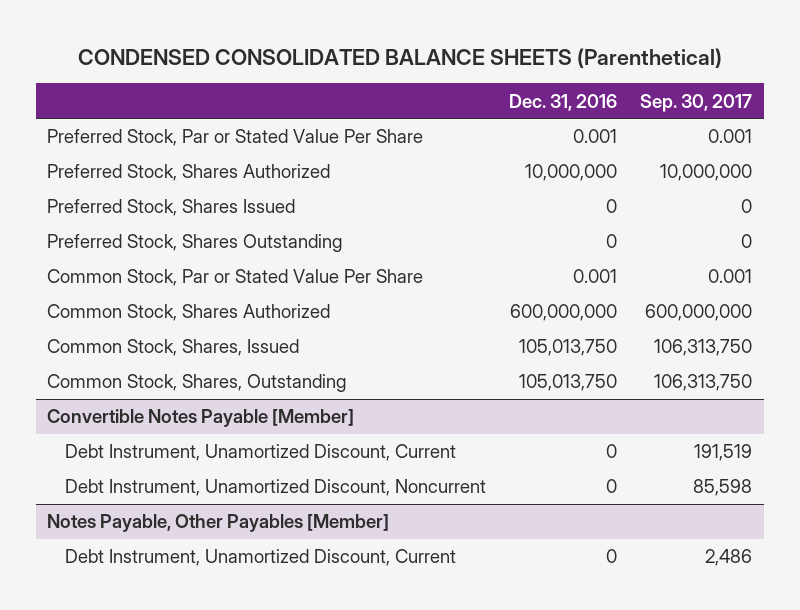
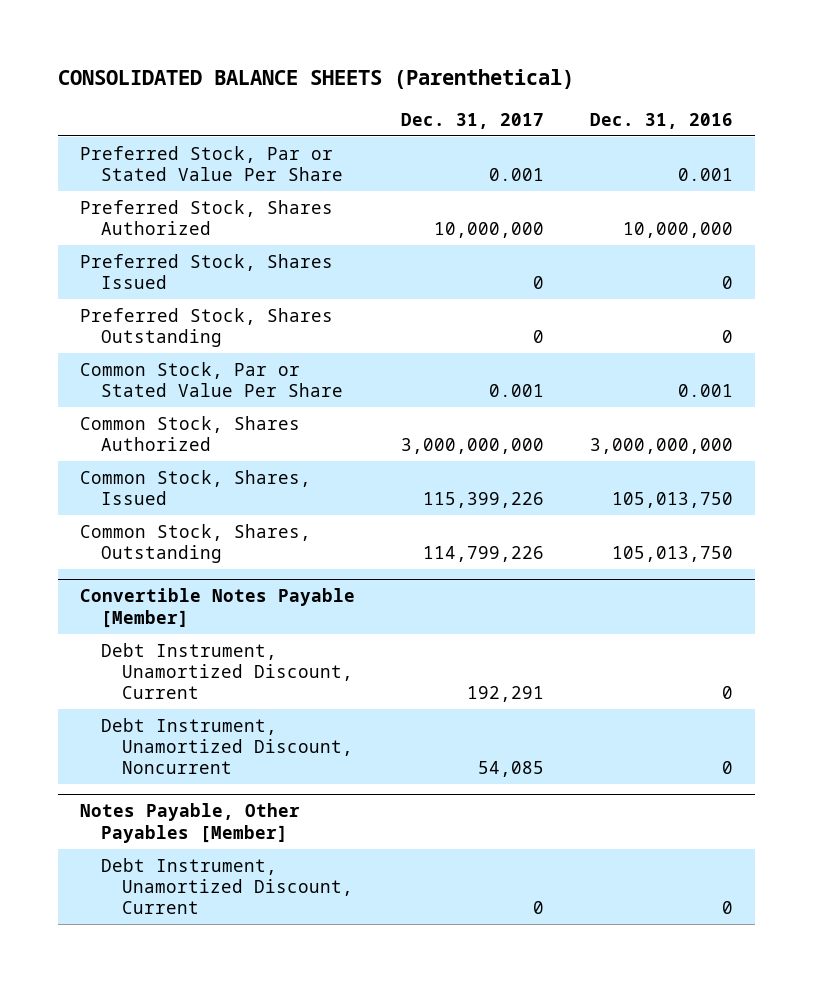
[77,47,722,68] CONDENSED CONSOLIDATED BALANCE SHEETS (Parenthetical) -> [57,69,574,90] CONSOLIDATED BALANCE SHEETS (Parenthetical)
[640,93,753,112] Sep. 30, 2017 -> none
none -> [401,112,545,129] Dec. 31, 2017
[510,304,618,322] 600,000,000 -> [589,438,733,455] 3,000,000,000

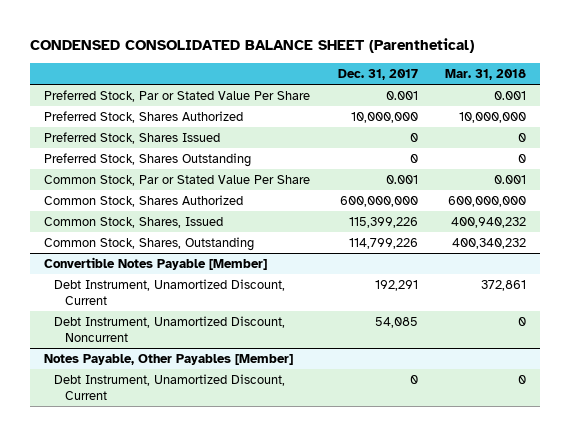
[57,69,574,90] CONSOLIDATED BALANCE SHEETS (Parenthetical) -> [30,38,475,54] CONDENSED CONSOLIDATED BALANCE SHEET (Parenthetical)
[589,112,733,129] Dec. 31, 2016 -> none
none -> [445,69,527,81] Mar. 31, 2018
[401,438,545,455] 3,000,000,000 -> [339,196,418,208] 600,000,000

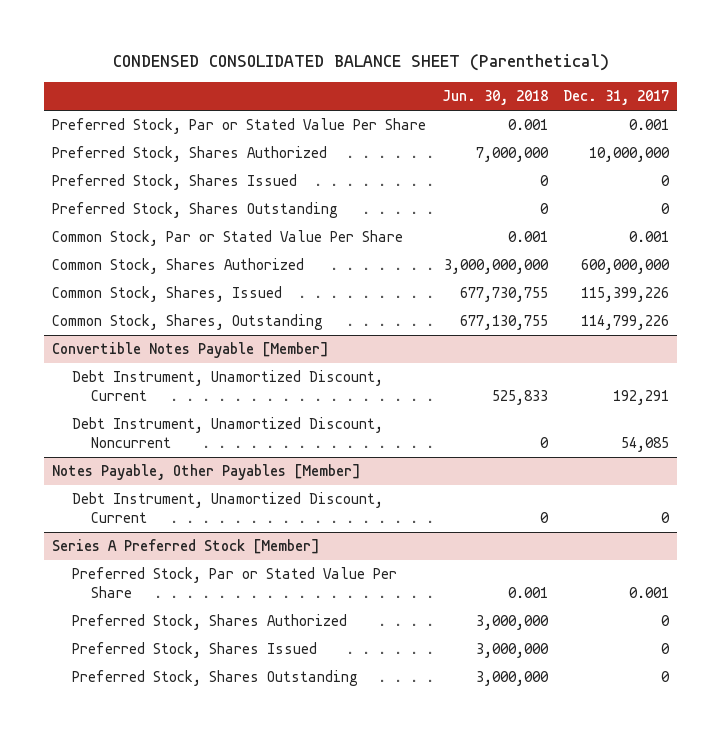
[445,69,527,81] Mar. 31, 2018 -> none
none -> [441,90,548,106] Jun. 30, 2018
none -> [52,539,321,555] Series A Preferred Stock [Member]
none -> [71,567,397,598] Preferred Stock, Par or Stated Value Per Share
none -> [71,614,347,631] Preferred Stock, Shares Authorized
none -> [71,642,317,659] Preferred Stock, Shares Issued
none -> [71,670,358,687] Preferred Stock, Shares Outstanding

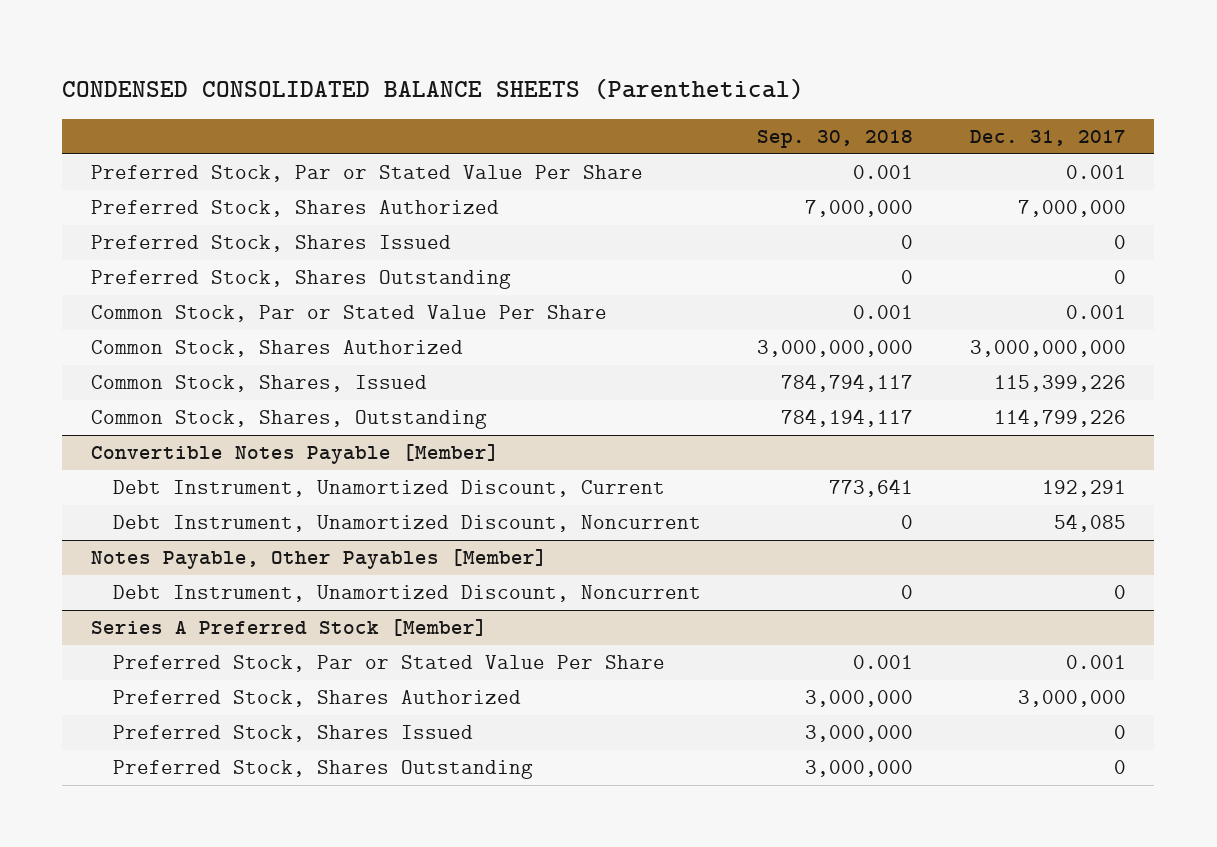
[112,54,609,72] CONDENSED CONSOLIDATED BALANCE SHEET (Parenthetical) -> [62,77,805,100] CONDENSED CONSOLIDATED BALANCE SHEETS (Parenthetical)
[441,90,548,106] Jun. 30, 2018 -> none
none -> [757,129,914,148] Sep. 30, 2018
[589,147,671,163] 10,000,000 -> [1018,200,1127,218] 7,000,000
[581,259,671,275] 600,000,000 -> [970,340,1127,358] 3,000,000,000
[71,492,383,523] Debt Instrument, Unamortized Discount, Current -> [112,585,701,603] Debt Instrument, Unamortized Discount, Noncurrent
[661,615,671,627] 0 -> [1018,690,1127,708] 3,000,000

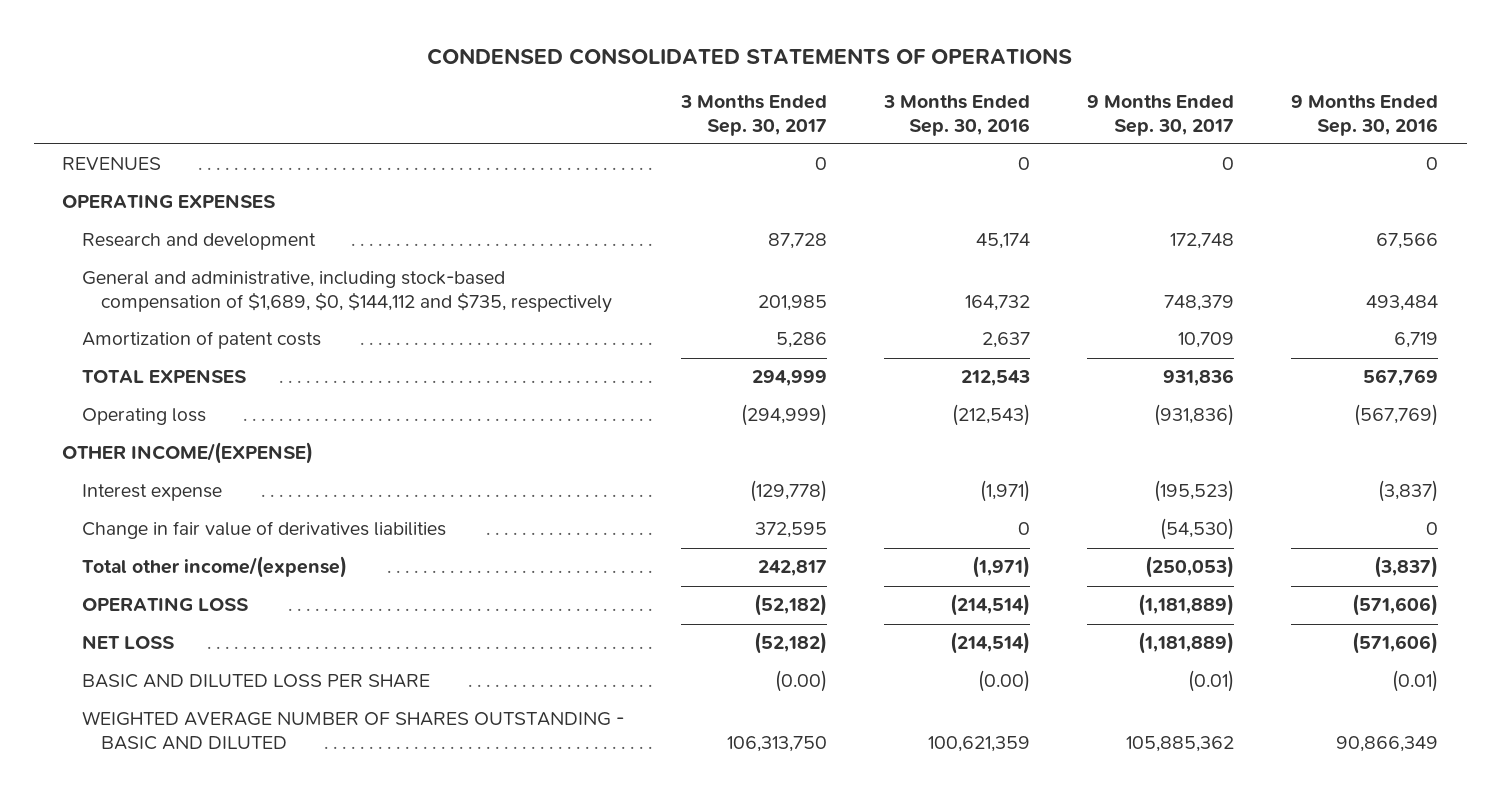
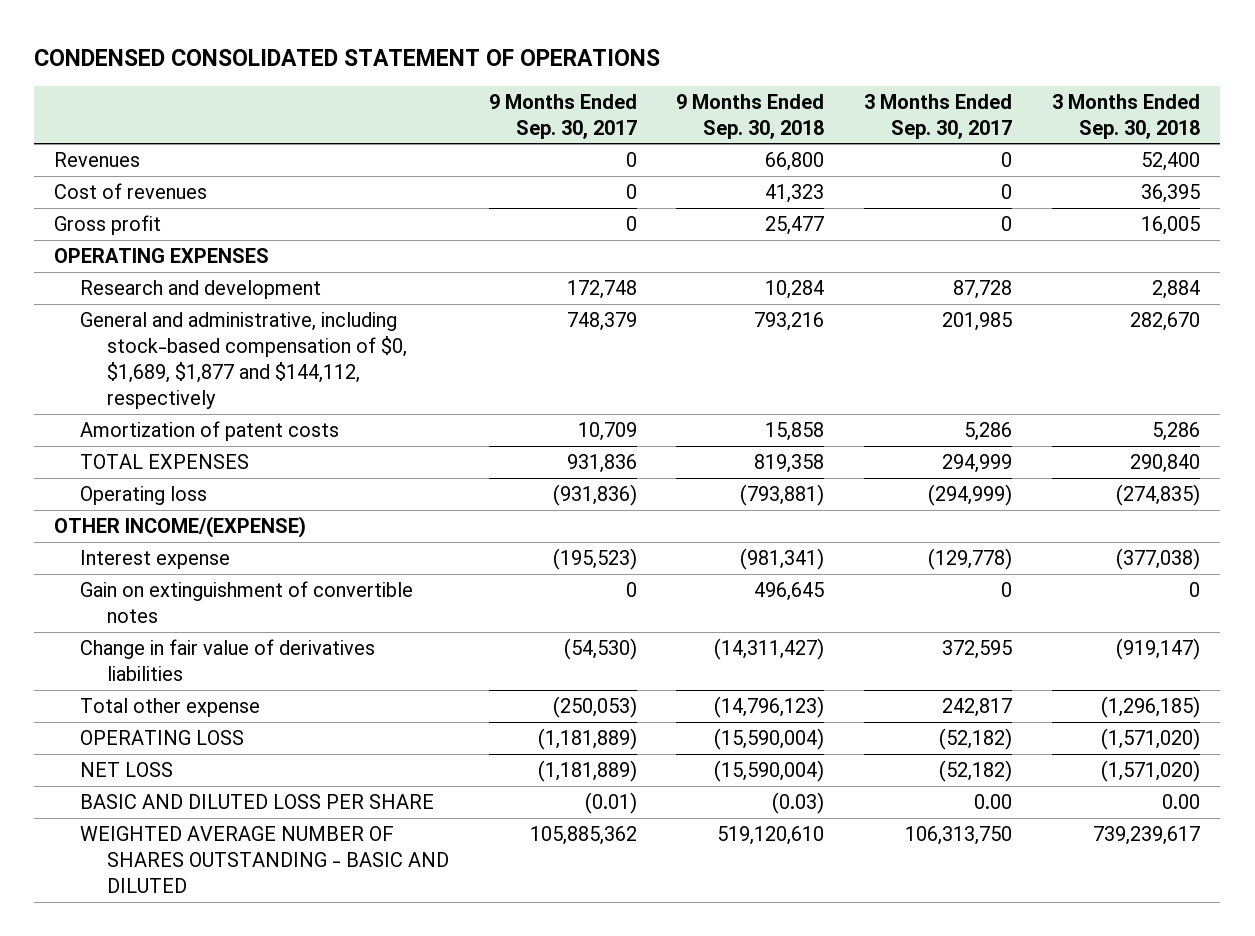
[427,47,1073,65] CONDENSED CONSOLIDATED STATEMENTS OF OPERATIONS -> [34,48,661,66] CONDENSED CONSOLIDATED STATEMENT OF OPERATIONS
[882,95,1030,136] 3 Months Ended Sep. 30, 2016 -> none
[1291,95,1439,136] 9 Months Ended Sep. 30, 2016 -> none
none -> [676,93,825,139] 9 Months Ended Sep. 30, 2018
none -> [1052,93,1201,139] 3 Months Ended Sep. 30, 2018
[62,157,162,171] REVENUES -> [54,151,141,167] Revenues
none -> [54,182,208,199] Cost of revenues
none -> [54,214,162,235] Gross profit
[81,271,612,313] General and administrative, including stock-based compensation of $1,689, $0, $144,112 and $735, respectively -> [80,311,407,410] General and administrative, including stock-based compensation of $0, $1,689, $1,877 and $144,112, respectively
none -> [80,580,414,623] Gain on extinguishment of convertible notes
[81,556,347,579] Total other income/(expense) -> [80,697,261,717] Total other expense
[774,670,827,693] (0.00) -> [974,793,1013,809] 0.00

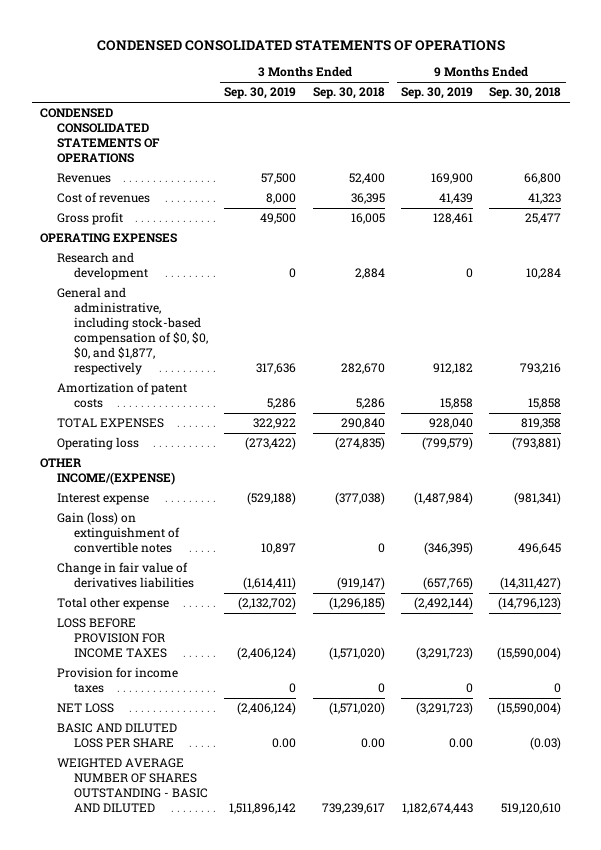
[34,48,661,66] CONDENSED CONSOLIDATED STATEMENT OF OPERATIONS -> [96,40,505,52] CONDENSED CONSOLIDATED STATEMENTS OF OPERATIONS
[488,93,637,139] 9 Months Ended Sep. 30, 2017 -> none
[864,93,1013,139] 3 Months Ended Sep. 30, 2017 -> none
none -> [224,87,297,100] Sep. 30, 2019
none -> [401,87,474,100] Sep. 30, 2019
none -> [39,108,160,164] CONDENSED CONSOLIDATED STATEMENTS OF OPERATIONS
[80,311,407,410] General and administrative, including stock-based compensation of $0, $1,689, $1,877 and $144,112, respectively -> [56,287,208,375] General and administrative, including stock-based compensation of $0, $0, $0, and $1,877, respectively
[80,580,414,623] Gain on extinguishment of convertible notes -> [56,512,180,554] Gain (loss) on extinguishment of convertible notes
[80,729,245,745] OPERATING LOSS -> [56,618,167,659] LOSS BEFORE PROVISION FOR INCOME TAXES
none -> [56,667,178,694] Provision for income taxes

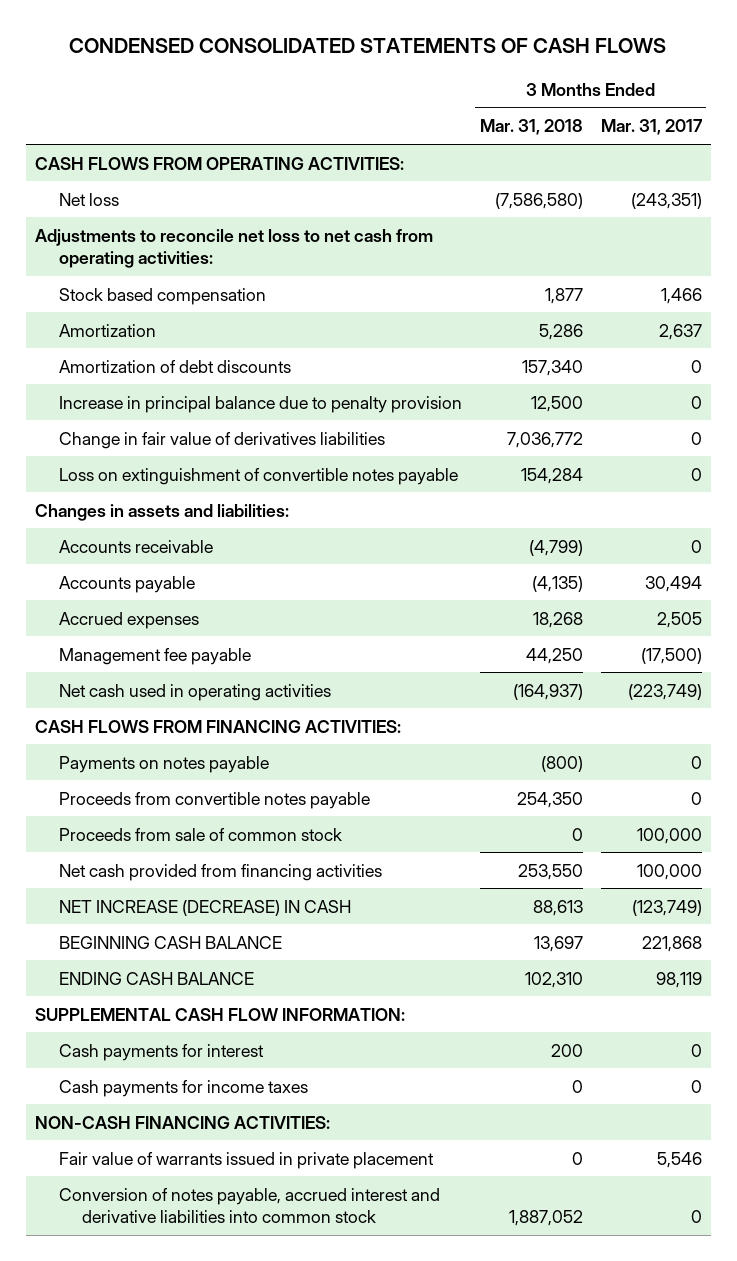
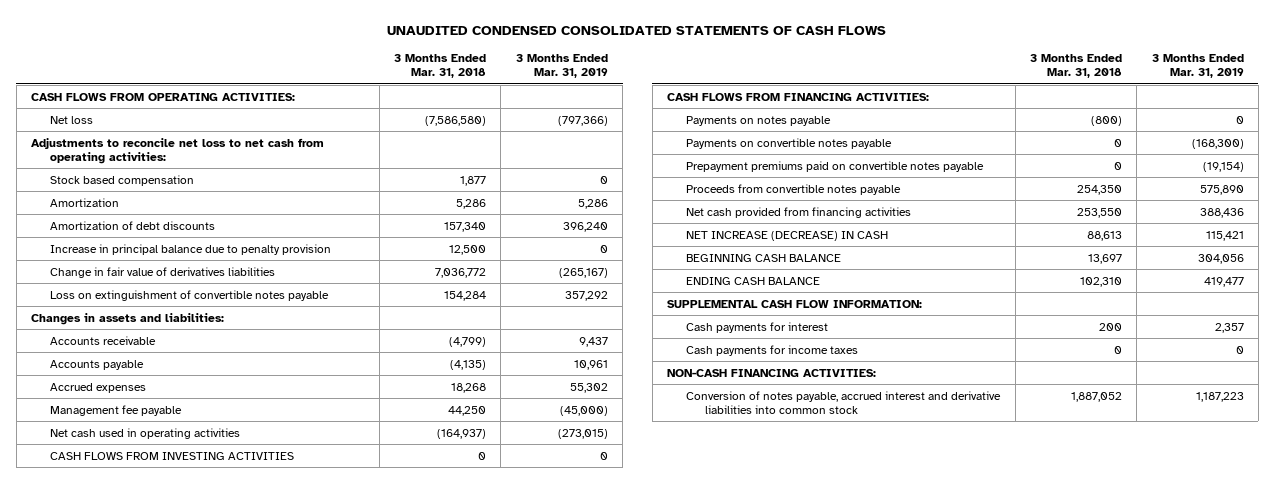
[69,38,667,54] CONDENSED CONSOLIDATED STATEMENTS OF CASH FLOWS -> [387,25,887,35] UNAUDITED CONDENSED CONSOLIDATED STATEMENTS OF CASH FLOWS
[600,119,703,136] Mar. 31, 2017 -> none
none -> [515,54,608,79] 3 Months Ended Mar. 31, 2019
none -> [50,451,295,460] CASH FLOWS FROM INVESTING ACTIVITIES
none -> [686,137,893,149] Payments on convertible notes payable
none -> [686,160,985,172] Prepayment premiums paid on convertible notes payable
[58,827,342,841] Proceeds from sale of common stock -> none
[58,1151,434,1169] Fair value of warrants issued in private placement -> none

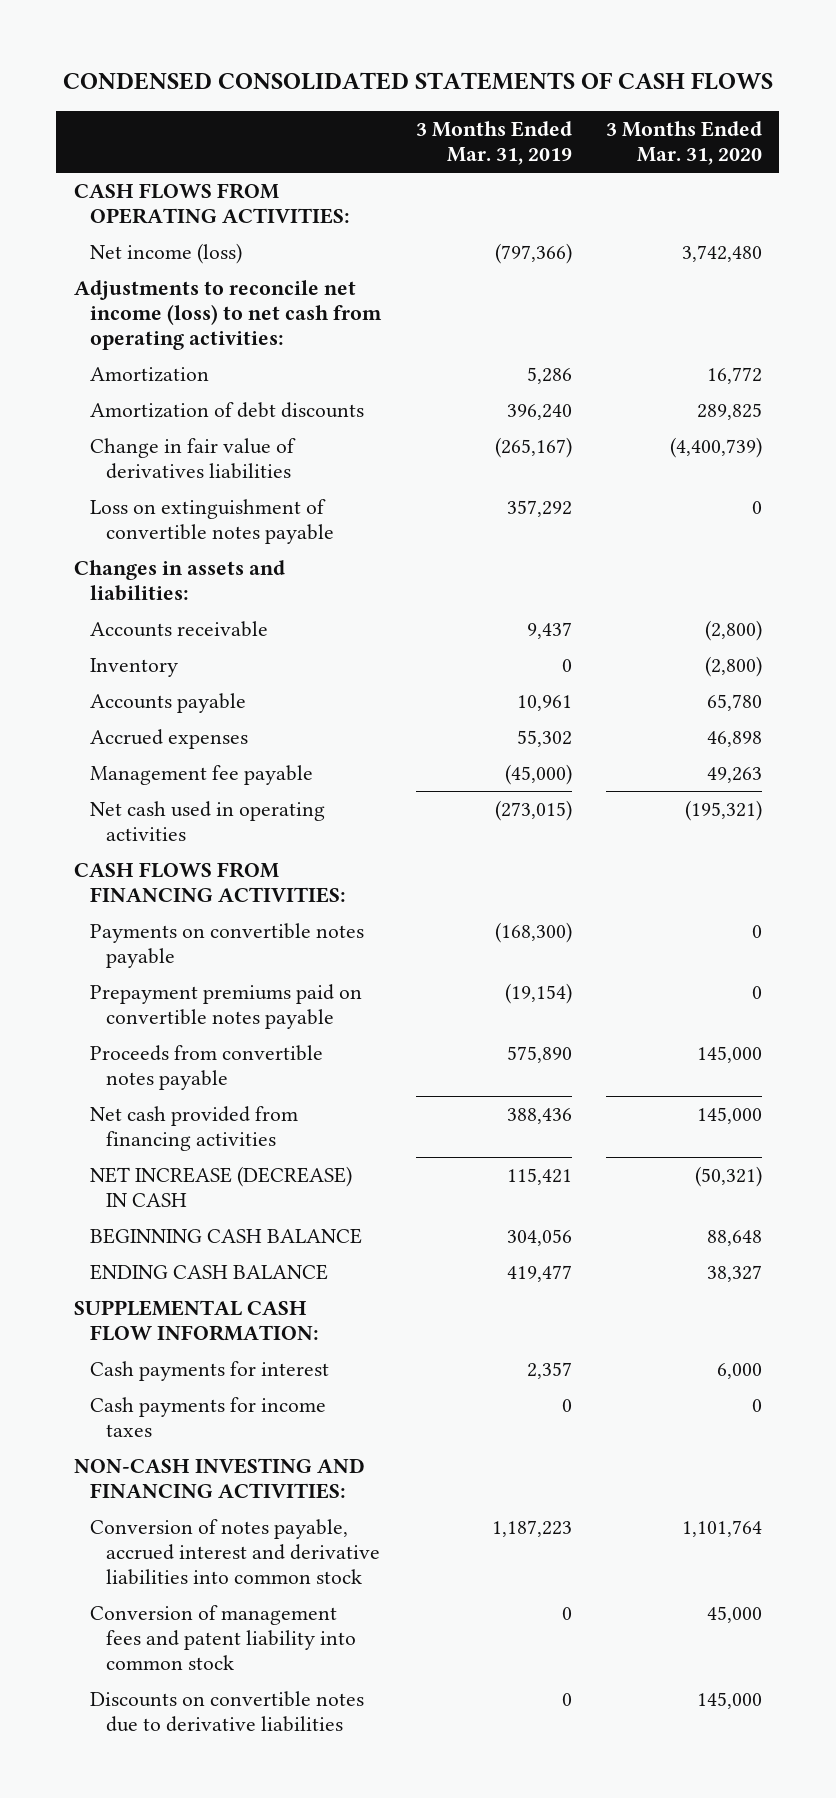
[387,25,887,35] UNAUDITED CONDENSED CONSOLIDATED STATEMENTS OF CASH FLOWS -> [62,72,773,91] CONDENSED CONSOLIDATED STATEMENTS OF CASH FLOWS
[393,54,486,79] 3 Months Ended Mar. 31, 2018 -> none
none -> [606,120,763,165] 3 Months Ended Mar. 31, 2020
[50,174,195,186] Stock based compensation -> none
[50,115,94,124] Net loss -> [90,243,243,265] Net income (loss)
[31,137,325,164] Adjustments to reconcile net loss to net cash from operating activities: -> [73,280,383,351] Adjustments to reconcile net income (loss) to net cash from operating activities:
[50,243,332,255] Increase in principal balance due to penalty provision -> none
none -> [90,658,179,678] Inventory
[50,451,295,460] CASH FLOWS FROM INVESTING ACTIVITIES -> none
[686,115,832,126] Payments on notes payable -> none
[667,368,877,377] NON-CASH FINANCING ACTIVITIES: -> [73,1458,365,1500] NON-CASH INVESTING AND FINANCING ACTIVITIES:
none -> [90,1605,357,1671] Conversion of management fees and patent liability into common stock
none -> [90,1691,365,1733] Discounts on convertible notes due to derivative liabilities

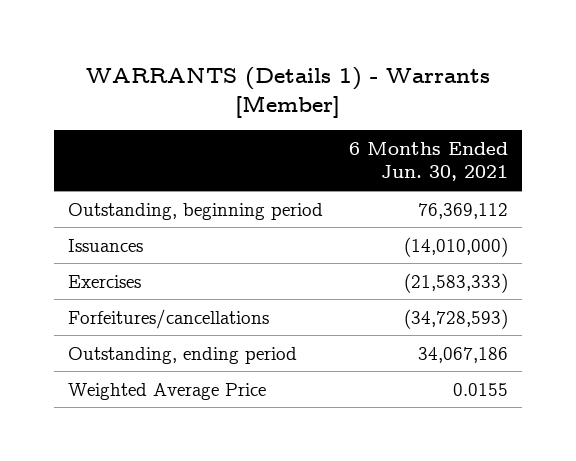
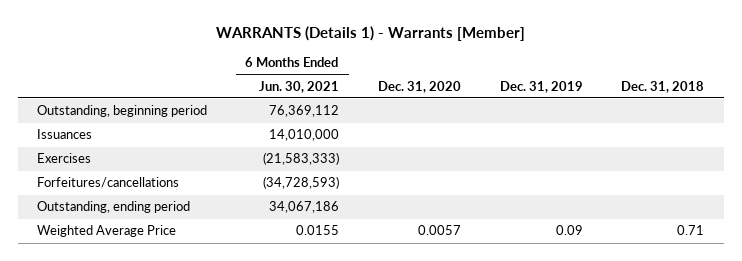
none -> [377,80,461,93] Dec. 31, 2020
none -> [499,80,583,93] Dec. 31, 2019
none -> [621,80,705,93] Dec. 31, 2018
[404,236,509,257] (14,010,000) -> [268,129,339,142] 14,010,000

